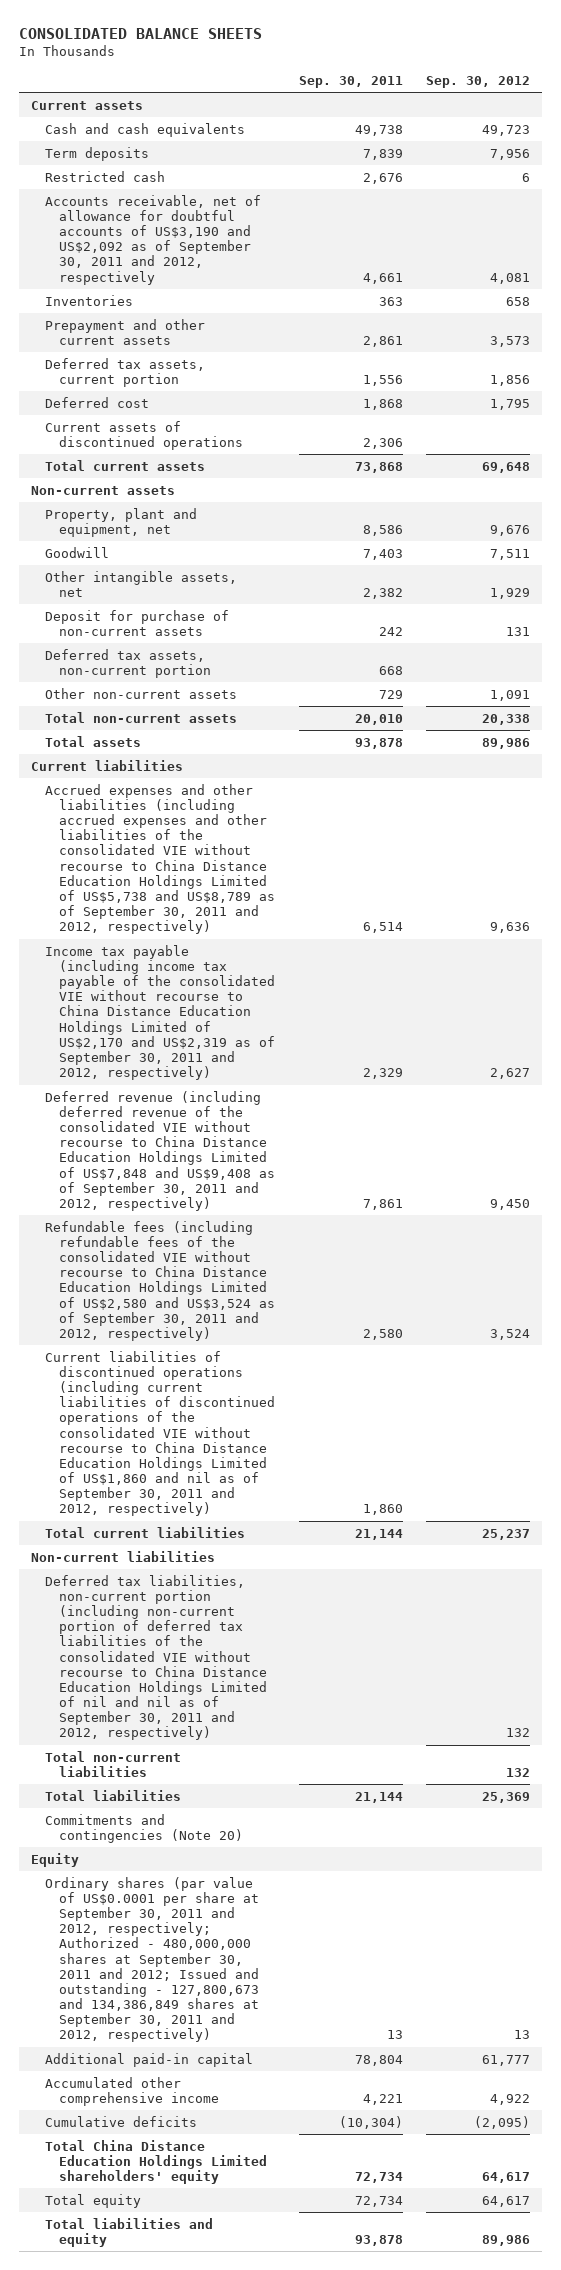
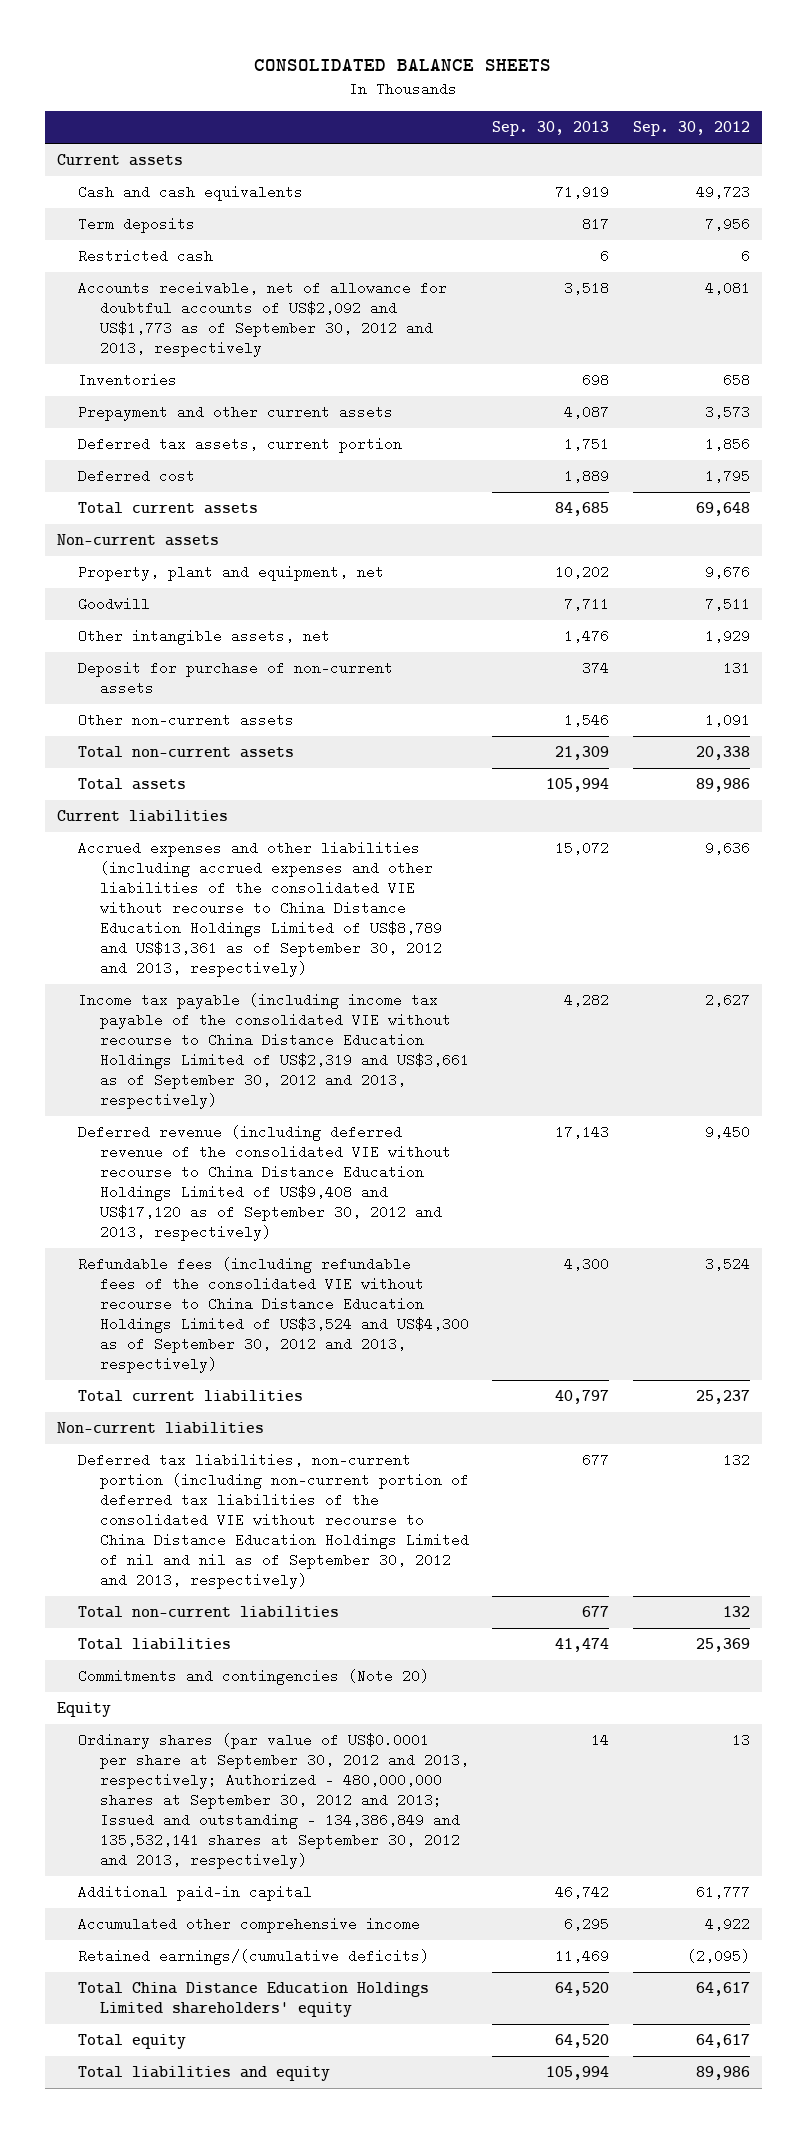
[298,75,403,88] Sep. 30, 2011 -> none
none -> [492,121,610,137] Sep. 30, 2013
[45,194,262,285] Accounts receivable, net of allowance for doubtful accounts of US$3,190 and US$2,092 as of September 30, 2011 and 2012, respectively -> [78,281,448,357] Accounts receivable, net of allowance for doubtful accounts of US$2,092 and US$1,773 as of September 30, 2012 and 2013, respectively
[45,420,243,450] Current assets of discontinued operations -> none
[45,648,211,678] Deferred tax assets, non-current portion -> none
[45,1350,275,1517] Current liabilities of discontinued operations (including current liabilities of discontinued operations of the consolidated VIE without recourse to China Distance Education Holdings Limited of US$1,860 and nil as of September 30, 2011 and 2012, respectively) -> none
[45,783,275,935] Accrued expenses and other liabilities (including accrued expenses and other liabilities of the consolidated VIE without recourse to China Distance Education Holdings Limited of US$5,738 and US$8,789 as of September 30, 2011 and 2012, respectively) -> [78,841,442,977] Accrued expenses and other liabilities (including accrued expenses and other liabilities of the consolidated VIE without recourse to China Distance Education Holdings Limited of US$8,789 and US$13,361 as of September 30, 2012 and 2013, respectively)
[45,944,275,1081] Income tax payable (including income tax payable of the consolidated VIE without recourse to China Distance Education Holdings Limited of US$2,170 and US$2,319 as of September 30, 2011 and 2012, respectively) -> [78,993,469,1109] Income tax payable (including income tax payable of the consolidated VIE without recourse to China Distance Education Holdings Limited of US$2,319 and US$3,661 as of September 30, 2012 and 2013, respectively)
[45,1090,275,1211] Deferred revenue (including deferred revenue of the consolidated VIE without recourse to China Distance Education Holdings Limited of US$7,848 and US$9,408 as of September 30, 2011 and 2012, respectively) -> [78,1125,451,1241] Deferred revenue (including deferred revenue of the consolidated VIE without recourse to China Distance Education Holdings Limited of US$9,408 and US$17,120 as of September 30, 2012 and 2013, respectively)
[45,1220,275,1341] Refundable fees (including refundable fees of the consolidated VIE without recourse to China Distance Education Holdings Limited of US$2,580 and US$3,524 as of September 30, 2011 and 2012, respectively) -> [78,1257,469,1373] Refundable fees (including refundable fees of the consolidated VIE without recourse to China Distance Education Holdings Limited of US$3,524 and US$4,300 as of September 30, 2012 and 2013, respectively)
[45,1574,267,1741] Deferred tax liabilities, non-current portion (including non-current portion of deferred tax liabilities of the consolidated VIE without recourse to China Distance Education Holdings Limited of nil and nil as of September 30, 2011 and 2012, respectively) -> [78,1453,469,1589] Deferred tax liabilities, non-current portion (including non-current portion of deferred tax liabilities of the consolidated VIE without recourse to China Distance Education Holdings Limited of nil and nil as of September 30, 2012 and 2013, respectively)
[45,1876,259,2043] Ordinary shares (par value of US$0.0001 per share at September 30, 2011 and 2012, respectively; Authorized - 480,000,000 shares at September 30, 2011 and 2012; Issued and outstanding - 127,800,673 and 134,386,849 shares at September 30, 2011 and 2012, respectively) -> [78,1733,469,1869] Ordinary shares (par value of US$0.0001 per share at September 30, 2012 and 2013, respectively; Authorized - 480,000,000 shares at September 30, 2012 and 2013; Issued and outstanding - 134,386,849 and 135,532,141 shares at September 30, 2012 and 2013, respectively)
[45,2115,198,2127] Cumulative deficits -> [78,1949,430,1966] Retained earnings/(cumulative deficits)

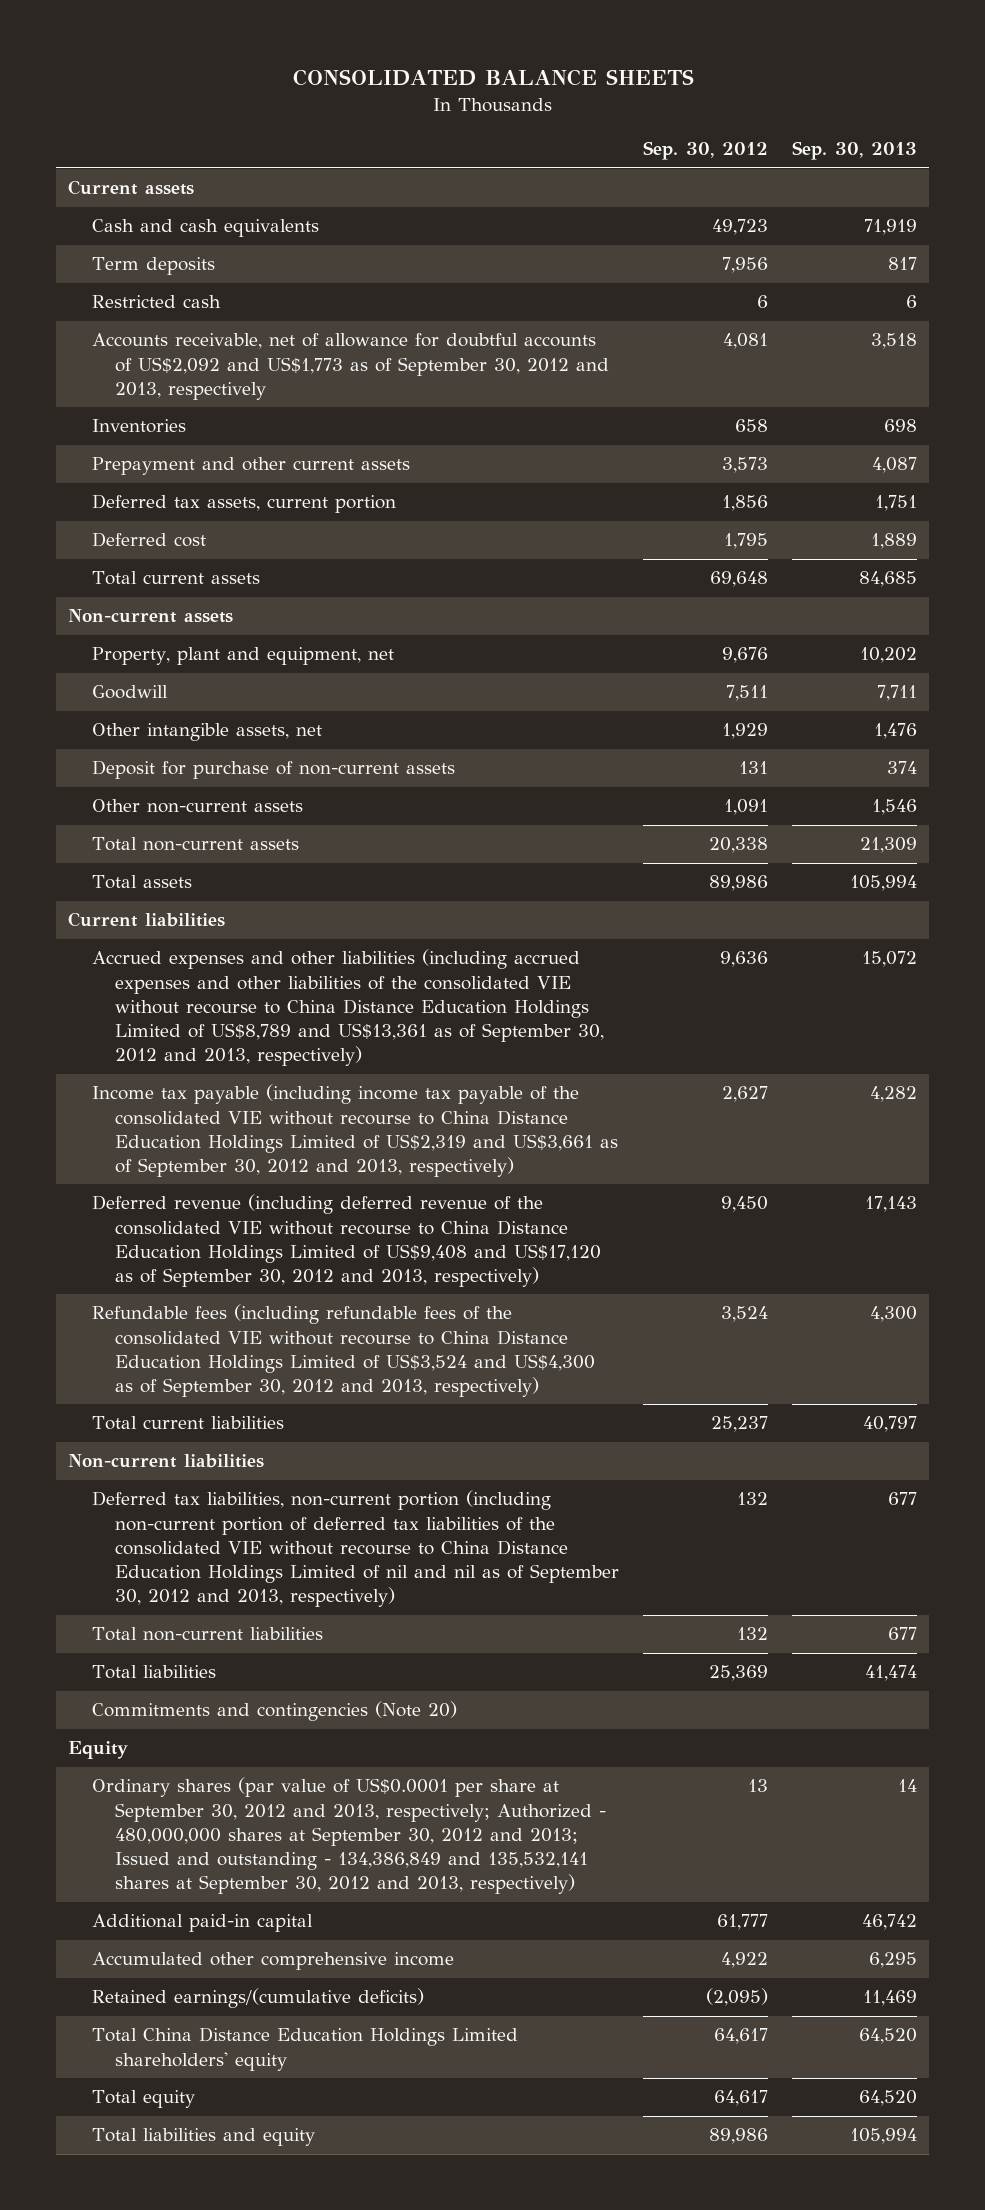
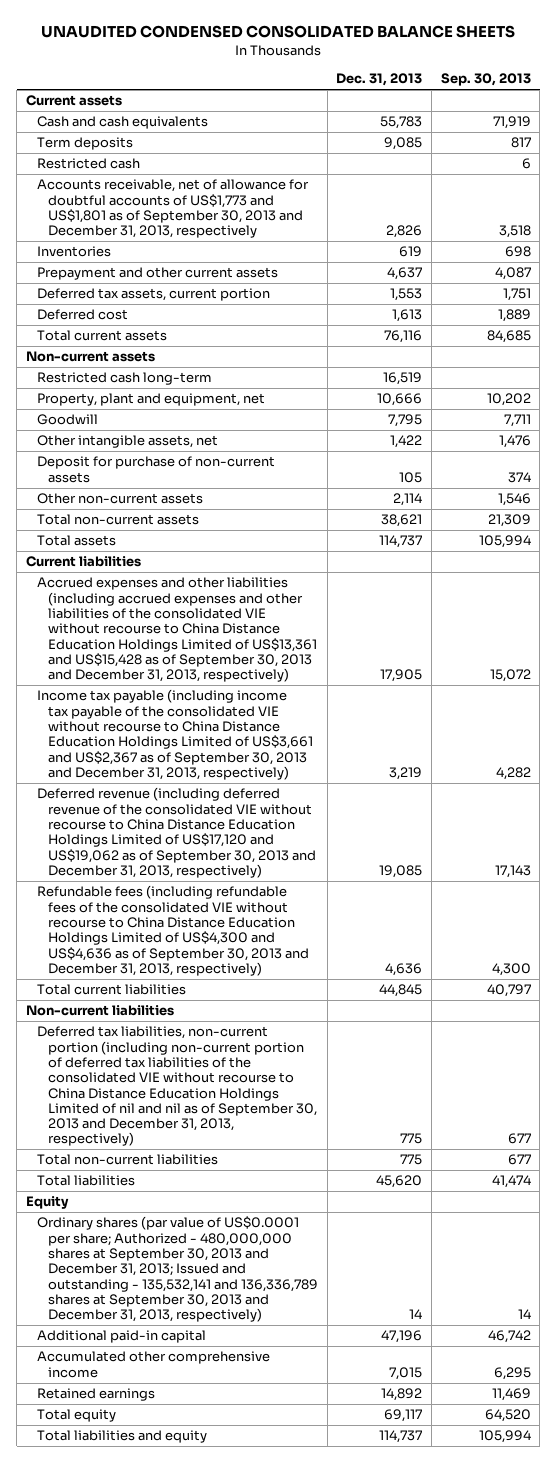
[292,69,694,87] CONSOLIDATED BALANCE SHEETS -> [41,25,516,39] UNAUDITED CONDENSED CONSOLIDATED BALANCE SHEETS
[643,141,769,161] Sep. 30, 2012 -> none
none -> [336,73,423,87] Dec. 31, 2013
[91,333,610,400] Accounts receivable, net of allowance for doubtful accounts of US$2,092 and US$1,773 as of September 30, 2012 and 2013, respectively -> [36,179,309,239] Accounts receivable, net of allowance for doubtful accounts of US$1,773 and US$1,801 as of September 30, 2013 and December 31, 2013, respectively
none -> [36,372,212,386] Restricted cash long-term
[91,949,605,1067] Accrued expenses and other liabilities (including accrued expenses and other liabilities of the consolidated VIE without recourse to China Distance Education Holdings Limited of US$8,789 and US$13,361 as of September 30, 2012 and 2013, respectively) -> [36,577,317,683] Accrued expenses and other liabilities (including accrued expenses and other liabilities of the consolidated VIE without recourse to China Distance Education Holdings Limited of US$13,361 and US$15,428 as of September 30, 2013 and December 31, 2013, respectively)
[91,1084,619,1178] Income tax payable (including income tax payable of the consolidated VIE without recourse to China Distance Education Holdings Limited of US$2,319 and US$3,661 as of September 30, 2012 and 2013, respectively) -> [36,689,313,780] Income tax payable (including income tax payable of the consolidated VIE without recourse to China Distance Education Holdings Limited of US$3,661 and US$2,367 as of September 30, 2013 and December 31, 2013, respectively)
[91,1194,602,1288] Deferred revenue (including deferred revenue of the consolidated VIE without recourse to China Distance Education Holdings Limited of US$9,408 and US$17,120 as of September 30, 2012 and 2013, respectively) -> [36,787,316,878] Deferred revenue (including deferred revenue of the consolidated VIE without recourse to China Distance Education Holdings Limited of US$17,120 and US$19,062 as of September 30, 2013 and December 31, 2013, respectively)
[91,1304,596,1398] Refundable fees (including refundable fees of the consolidated VIE without recourse to China Distance Education Holdings Limited of US$3,524 and US$4,300 as of September 30, 2012 and 2013, respectively) -> [36,885,309,976] Refundable fees (including refundable fees of the consolidated VIE without recourse to China Distance Education Holdings Limited of US$4,300 and US$4,636 as of September 30, 2013 and December 31, 2013, respectively)
[91,1490,620,1608] Deferred tax liabilities, non-current portion (including non-current portion of deferred tax liabilities of the consolidated VIE without recourse to China Distance Education Holdings Limited of nil and nil as of September 30, 2012 and 2013, respectively) -> [36,1026,317,1147] Deferred tax liabilities, non-current portion (including non-current portion of deferred tax liabilities of the consolidated VIE without recourse to China Distance Education Holdings Limited of nil and nil as of September 30, 2013 and December 31, 2013, respectively)
[91,1701,457,1722] Commitments and contingencies (Note 20) -> none
[91,1777,607,1895] Ordinary shares (par value of US$0.0001 per share at September 30, 2012 and 2013, respectively; Authorized - 480,000,000 shares at September 30, 2012 and 2013; Issued and outstanding - 134,386,849 and 135,532,141 shares at September 30, 2012 and 2013, respectively) -> [36,1216,318,1323] Ordinary shares (par value of US$0.0001 per share; Authorized - 480,000,000 shares at September 30, 2013 and December 31, 2013; Issued and outstanding - 135,532,141 and 136,336,789 shares at September 30, 2013 and December 31, 2013, respectively)
[91,2027,518,2071] Total China Distance Education Holdings Limited shareholders' equity -> none
[91,1988,424,2009] Retained earnings/(cumulative deficits) -> [36,1388,155,1402] Retained earnings

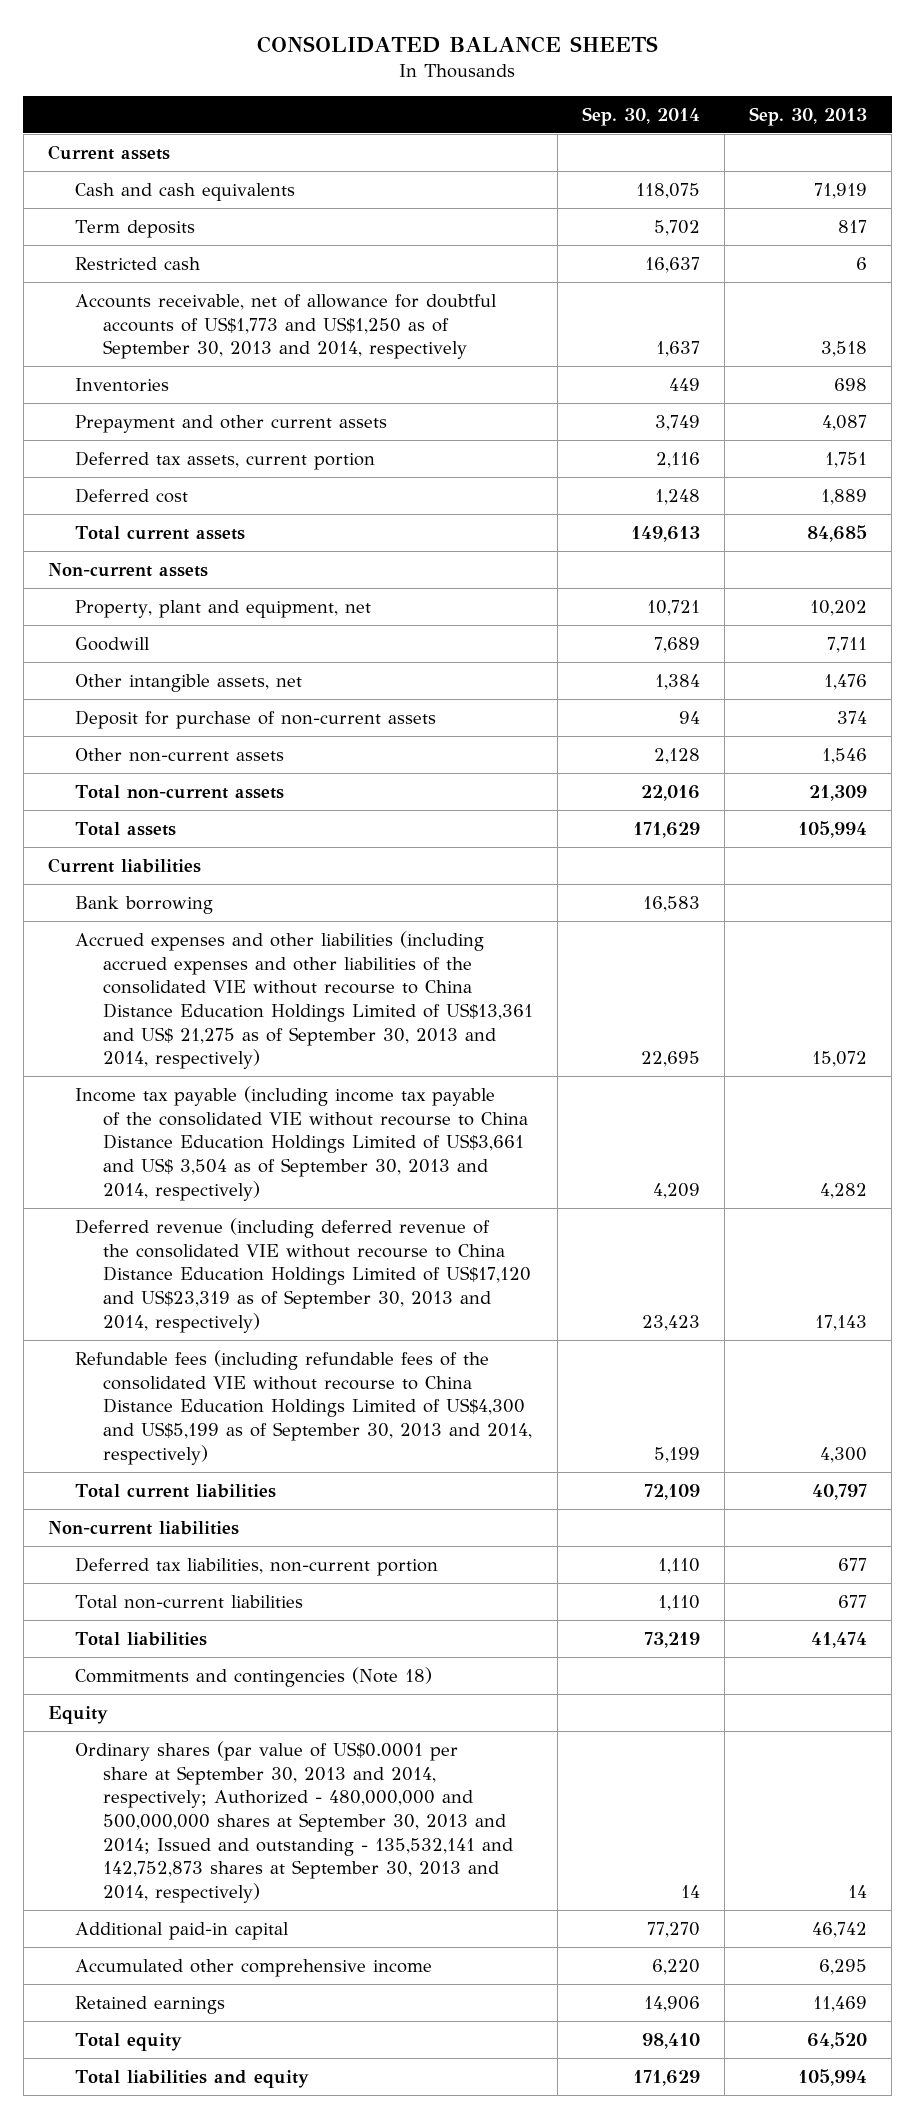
[41,25,516,39] UNAUDITED CONDENSED CONSOLIDATED BALANCE SHEETS -> [257,35,659,53] CONSOLIDATED BALANCE SHEETS
[336,73,423,87] Dec. 31, 2013 -> none
none -> [582,106,701,126] Sep. 30, 2014
[36,179,309,239] Accounts receivable, net of allowance for doubtful accounts of US$1,773 and US$1,801 as of September 30, 2013 and December 31, 2013, respectively -> [75,294,498,360] Accounts receivable, net of allowance for doubtful accounts of US$1,773 and US$1,250 as of September 30, 2013 and 2014, respectively
[36,372,212,386] Restricted cash long-term -> none
none -> [75,896,214,915] Bank borrowing
[36,577,317,683] Accrued expenses and other liabilities (including accrued expenses and other liabilities of the consolidated VIE without recourse to China Distance Education Holdings Limited of US$13,361 and US$15,428 as of September 30, 2013 and December 31, 2013, respectively) -> [75,931,534,1070] Accrued expenses and other liabilities (including accrued expenses and other liabilities of the consolidated VIE without recourse to China Distance Education Holdings Limited of US$13,361 and US$ 21,275 as of September 30, 2013 and 2014, respectively)
[36,689,313,780] Income tax payable (including income tax payable of the consolidated VIE without recourse to China Distance Education Holdings Limited of US$3,661 and US$2,367 as of September 30, 2013 and December 31, 2013, respectively) -> [75,1086,529,1201] Income tax payable (including income tax payable of the consolidated VIE without recourse to China Distance Education Holdings Limited of US$3,661 and US$ 3,504 as of September 30, 2013 and 2014, respectively)
[36,787,316,878] Deferred revenue (including deferred revenue of the consolidated VIE without recourse to China Distance Education Holdings Limited of US$17,120 and US$19,062 as of September 30, 2013 and December 31, 2013, respectively) -> [75,1218,532,1333] Deferred revenue (including deferred revenue of the consolidated VIE without recourse to China Distance Education Holdings Limited of US$17,120 and US$23,319 as of September 30, 2013 and 2014, respectively)
[36,885,309,976] Refundable fees (including refundable fees of the consolidated VIE without recourse to China Distance Education Holdings Limited of US$4,300 and US$4,636 as of September 30, 2013 and December 31, 2013, respectively) -> [75,1350,533,1465] Refundable fees (including refundable fees of the consolidated VIE without recourse to China Distance Education Holdings Limited of US$4,300 and US$5,199 as of September 30, 2013 and 2014, respectively)
[36,1026,317,1147] Deferred tax liabilities, non-current portion (including non-current portion of deferred tax liabilities of the consolidated VIE without recourse to China Distance Education Holdings Limited of nil and nil as of September 30, 2013 and December 31, 2013, respectively) -> [75,1557,439,1577] Deferred tax liabilities, non-current portion
none -> [75,1667,433,1688] Commitments and contingencies (Note 18)
[36,1216,318,1323] Ordinary shares (par value of US$0.0001 per share; Authorized - 480,000,000 shares at September 30, 2013 and December 31, 2013; Issued and outstanding - 135,532,141 and 136,336,789 shares at September 30, 2013 and December 31, 2013, respectively) -> [75,1741,514,1903] Ordinary shares (par value of US$0.0001 per share at September 30, 2013 and 2014, respectively; Authorized - 480,000,000 and 500,000,000 shares at September 30, 2013 and 2014; Issued and outstanding - 135,532,141 and 142,752,873 shares at September 30, 2013 and 2014, respectively)

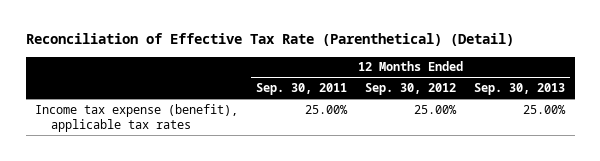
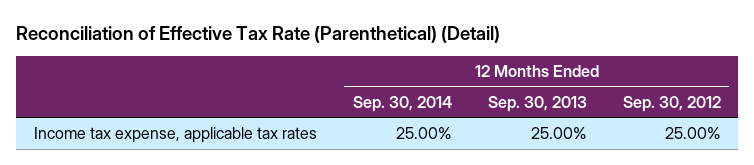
[255,83,347,96] Sep. 30, 2011 -> none
none -> [352,95,452,112] Sep. 30, 2014
[34,103,238,132] Income tax expense (benefit), applicable tax rates -> [33,127,317,144] Income tax expense, applicable tax rates

